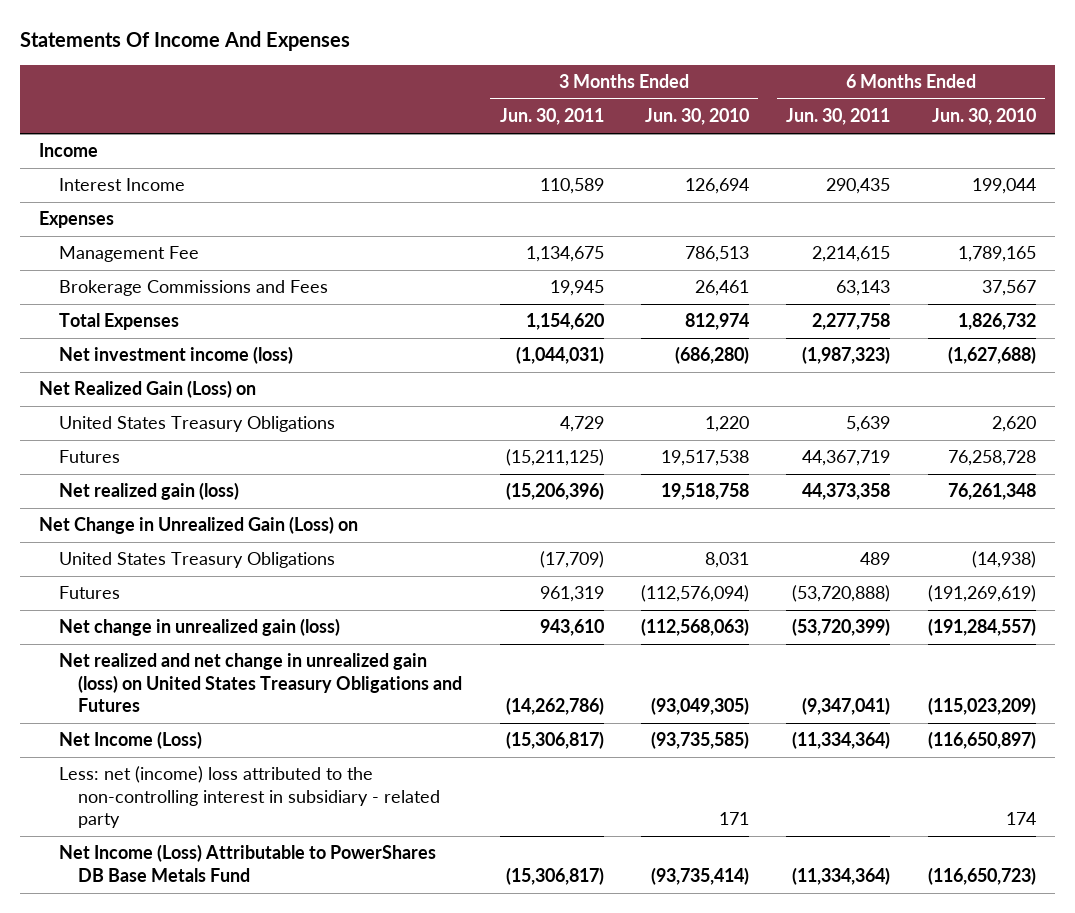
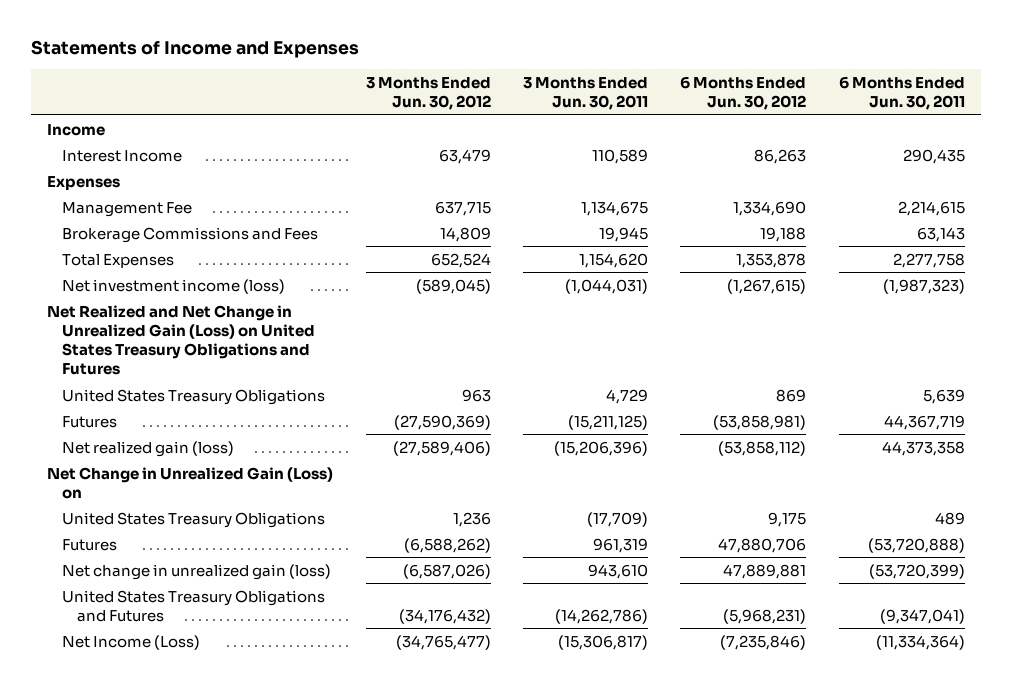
[20,31,351,52] Statements Of Income And Expenses -> [30,40,359,59] Statements of Income and Expenses
[645,108,750,126] Jun. 30, 2010 -> none
[931,108,1036,126] Jun. 30, 2010 -> none
none -> [365,77,491,111] 3 Months Ended Jun. 30, 2012
none -> [680,76,807,111] 6 Months Ended Jun. 30, 2012
[39,380,257,399] Net Realized Gain (Loss) on -> [47,304,316,376] Net Realized and Net Change in Unrealized Gain (Loss) on United States Treasury Obligations and Futures
[58,653,463,713] Net realized and net change in unrealized gain (loss) on United States Treasury Obligations and Futures -> [62,589,326,622] United States Treasury Obligations and Futures
[58,766,441,829] Less: net (income) loss attributed to the non-controlling interest in subsidiary - related party -> none
[58,844,436,882] Net Income (Loss) Attributable to PowerShares DB Base Metals Fund -> none

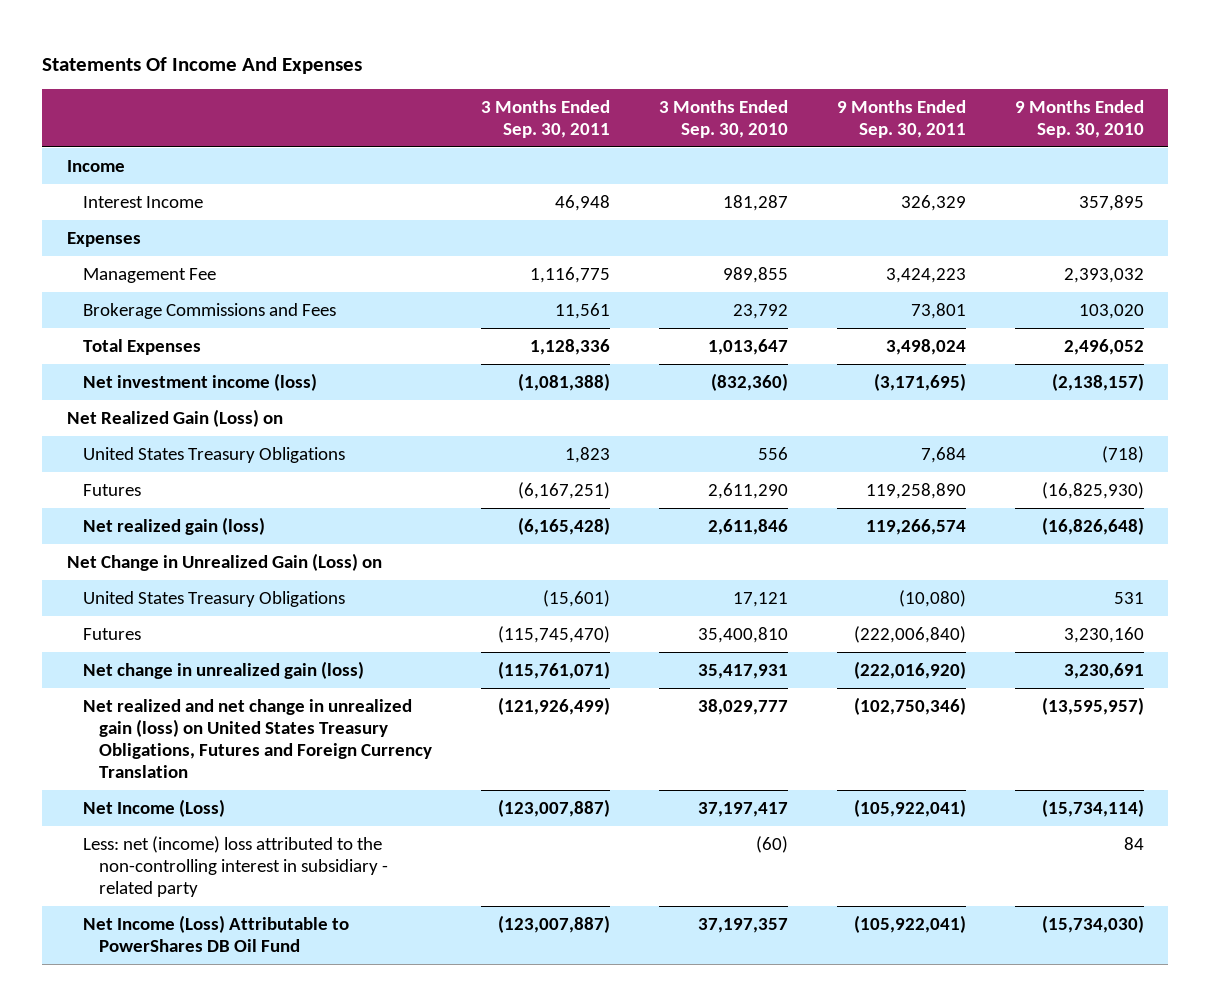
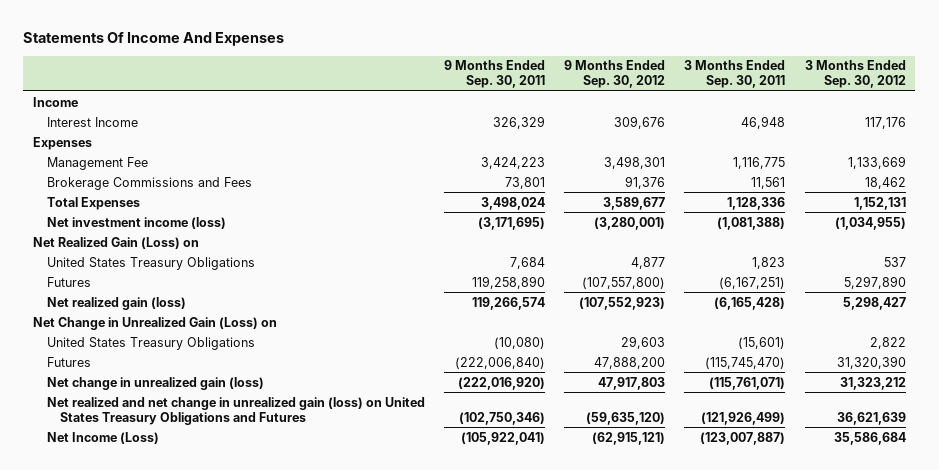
[658,99,788,139] 3 Months Ended Sep. 30, 2010 -> none
[1014,99,1144,139] 9 Months Ended Sep. 30, 2010 -> none
none -> [564,60,666,89] 9 Months Ended Sep. 30, 2012
none -> [804,60,906,89] 3 Months Ended Sep. 30, 2012
[82,698,432,779] Net realized and net change in unrealized gain (loss) on United States Treasury Obligations, Futures and Foreign Currency Translation -> [46,396,425,425] Net realized and net change in unrealized gain (loss) on United States Treasury Obligations and Futures
[82,835,388,898] Less: net (income) loss attributed to the non-controlling interest in subsidiary - related party -> none
[82,914,349,953] Net Income (Loss) Attributable to PowerShares DB Oil Fund -> none

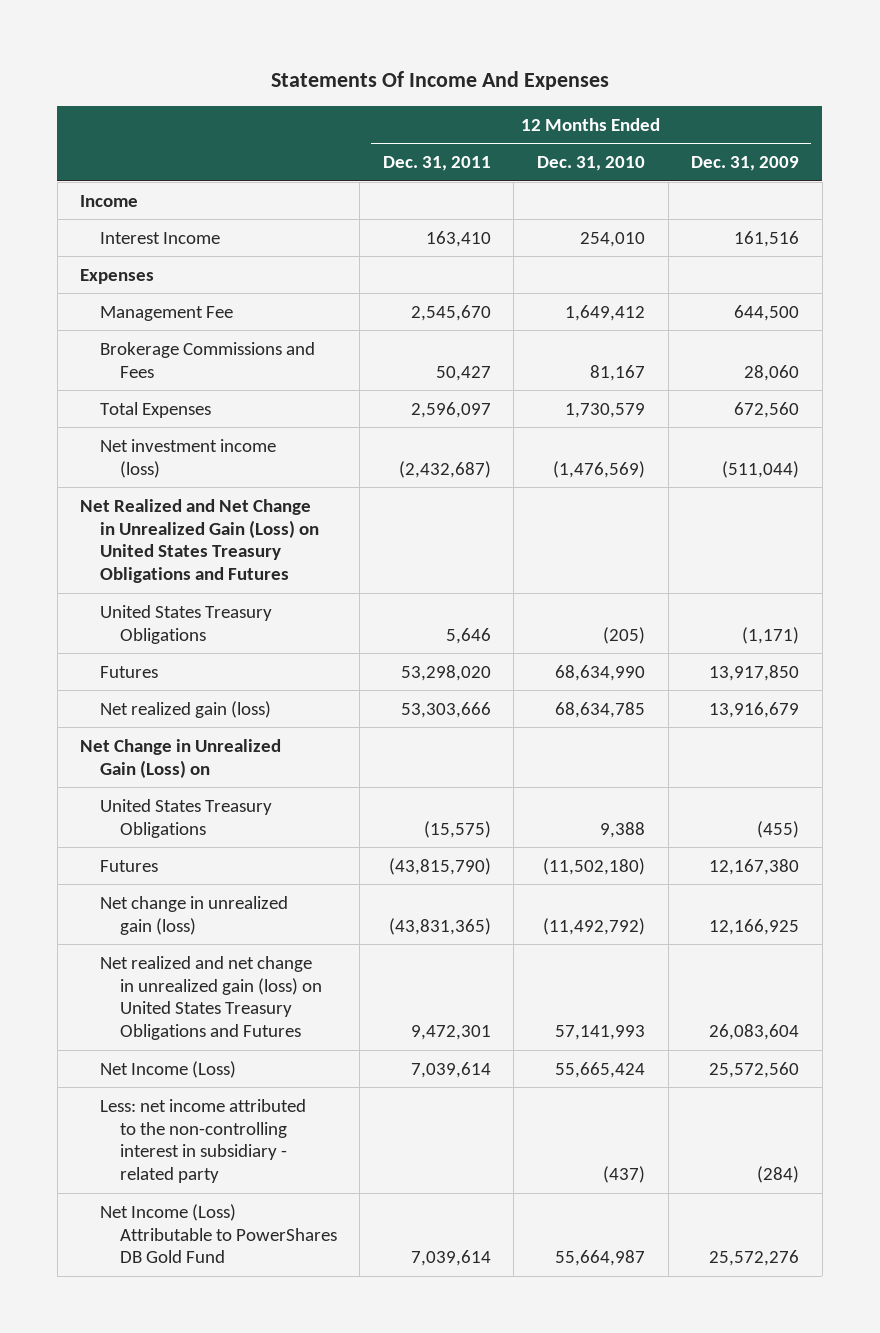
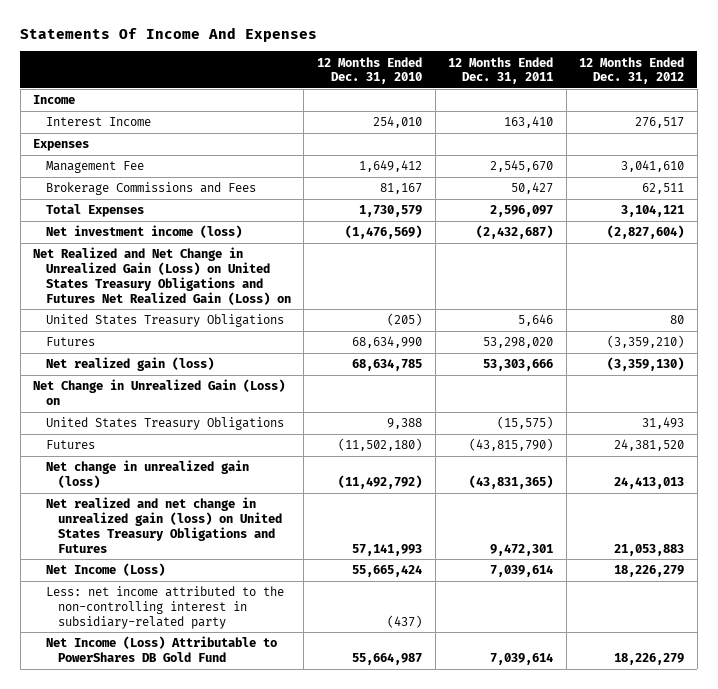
[691,156,800,172] Dec. 31, 2009 -> none
none -> [579,56,685,85] 12 Months Ended Dec. 31, 2012
[80,498,319,584] Net Realized and Net Change in Unrealized Gain (Loss) on United States Treasury Obligations and Futures -> [33,247,291,305] Net Realized and Net Change in Unrealized Gain (Loss) on United States Treasury Obligations and Futures Net Realized Gain (Loss) on
[99,1098,306,1184] Less: net income attributed to the non-controlling interest in subsidiary - related party -> [45,586,284,629] Less: net income attributed to the non-controlling interest in subsidiary-related party

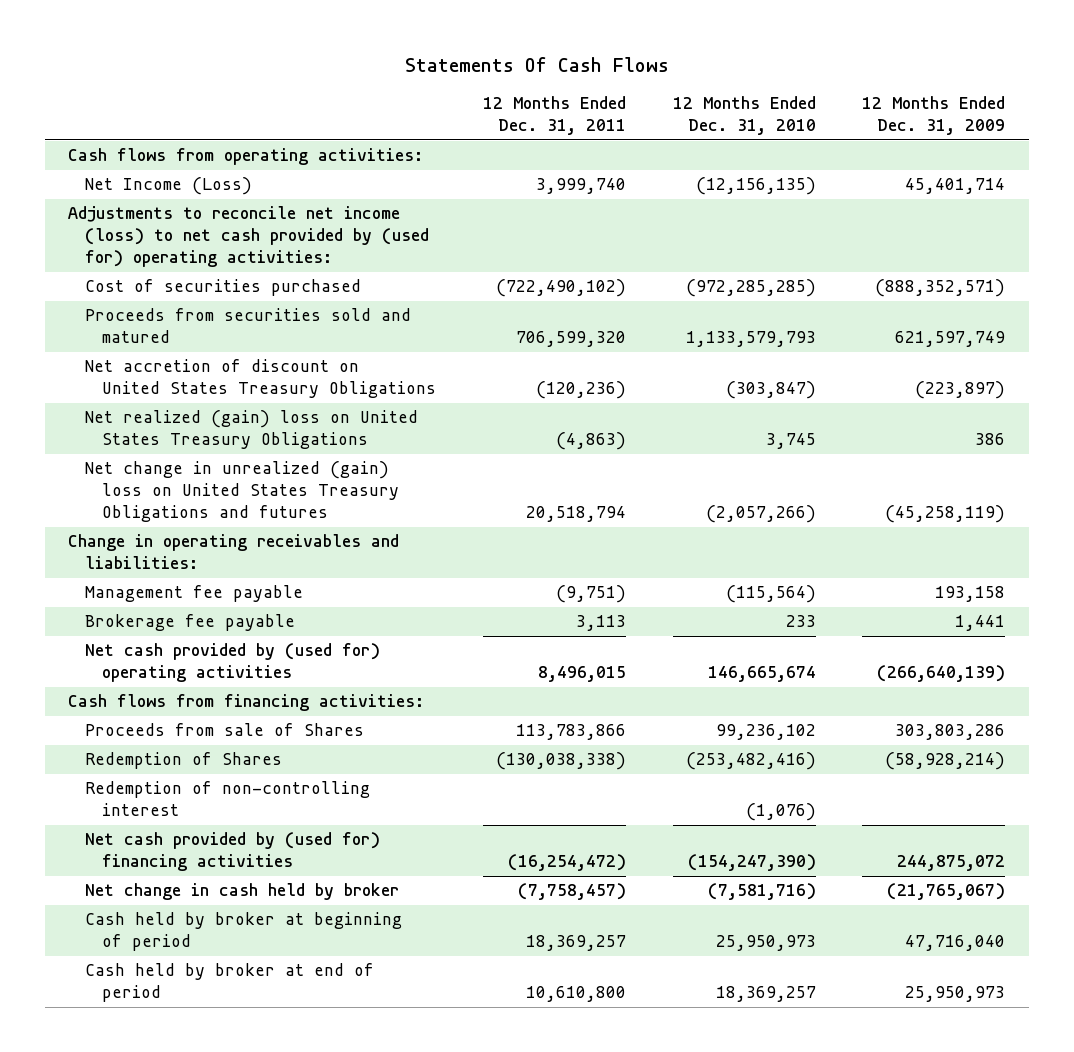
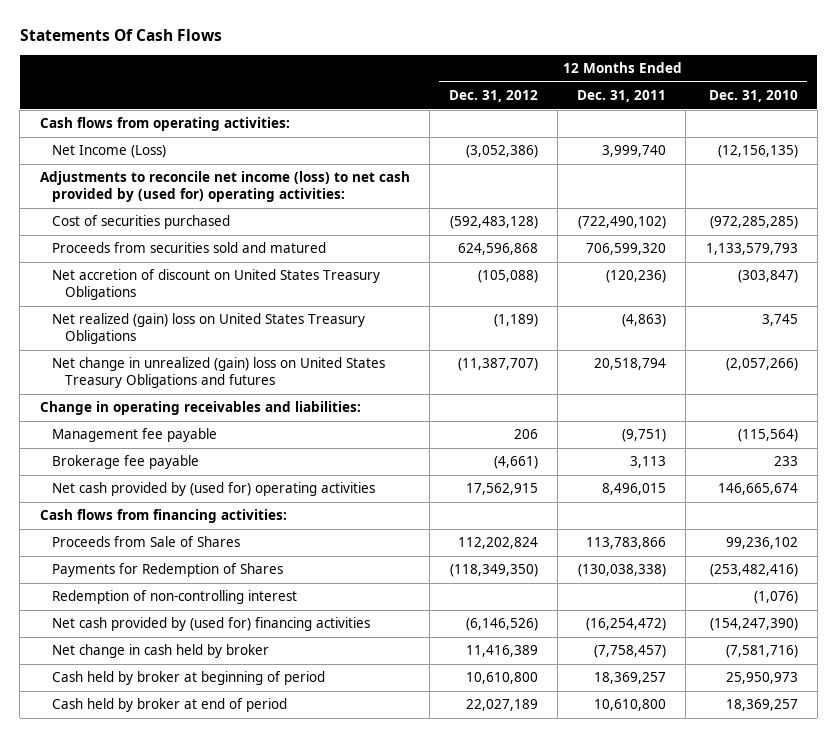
[862,96,1006,136] 12 Months Ended Dec. 31, 2009 -> none
none -> [448,90,538,103] Dec. 31, 2012
[85,723,365,737] Proceeds from sale of Shares -> [52,536,241,548] Proceeds from Sale of Shares
[85,752,283,770] Redemption of Shares -> [52,563,284,578] Payments for Redemption of Shares

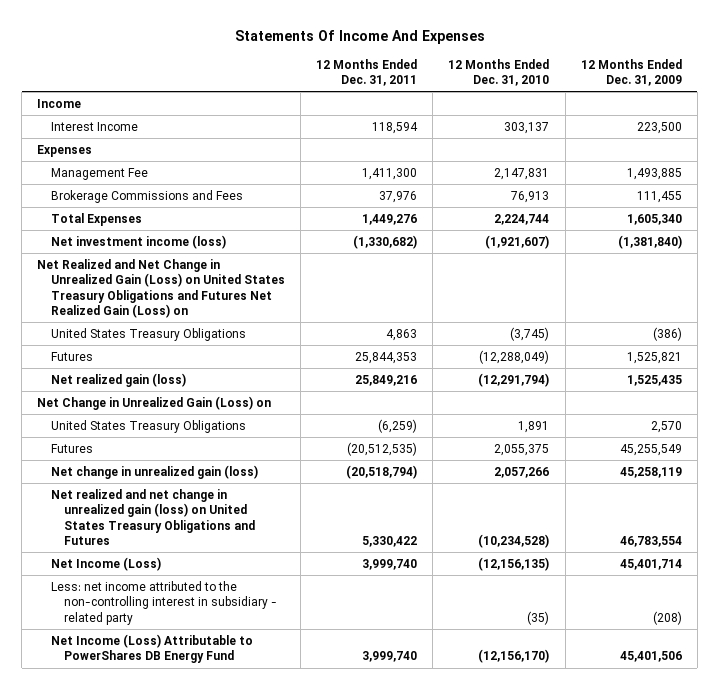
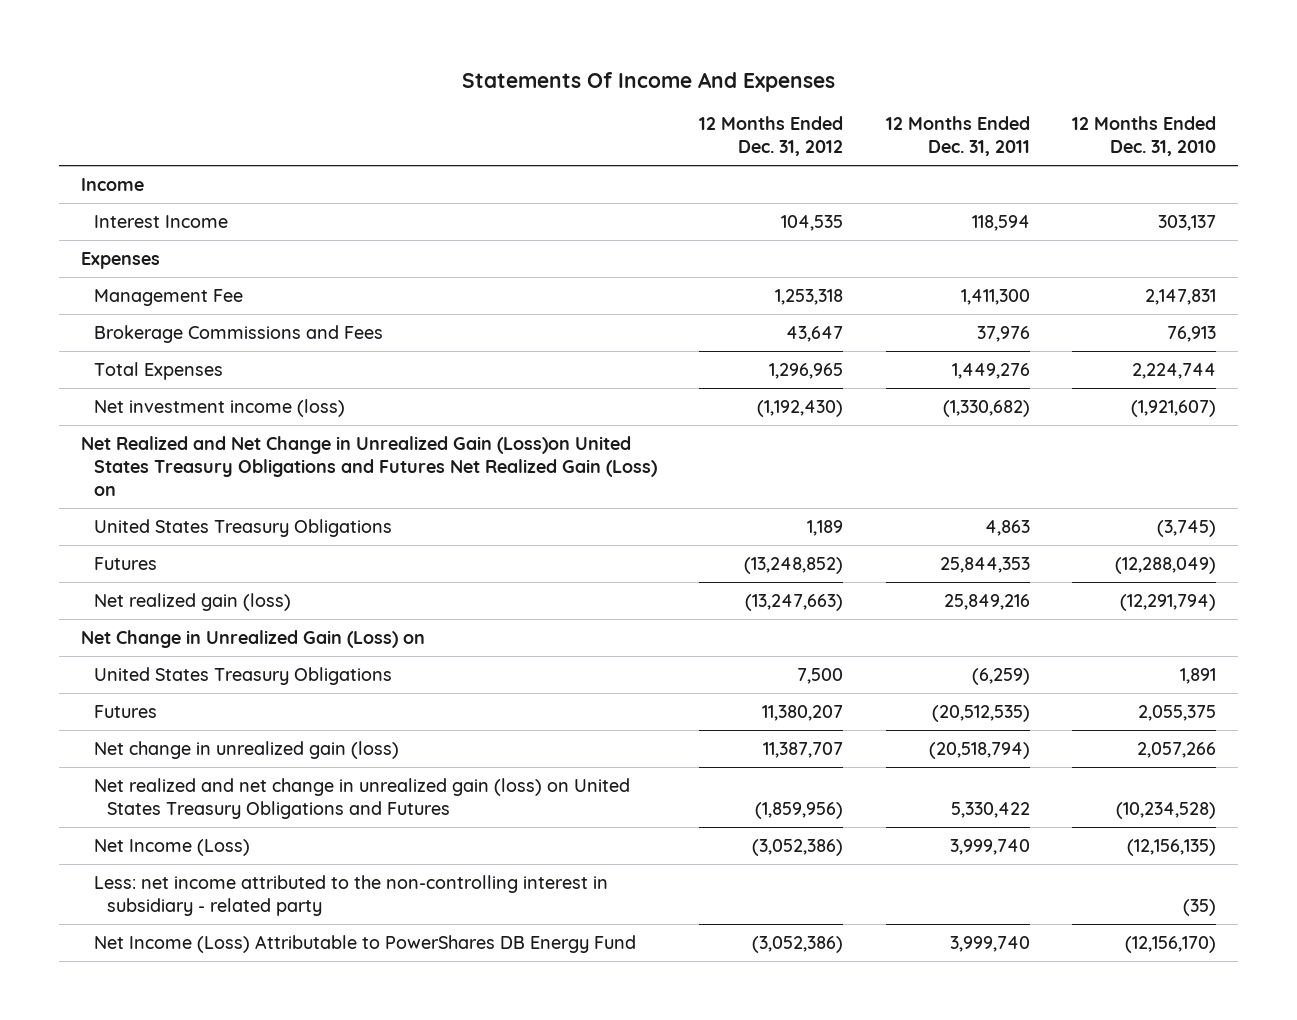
[580,58,682,87] 12 Months Ended Dec. 31, 2009 -> none
none -> [699,116,844,157] 12 Months Ended Dec. 31, 2012
[37,258,285,318] Net Realized and Net Change in Unrealized Gain (Loss) on United States Treasury Obligations and Futures Net Realized Gain (Loss) on -> [80,435,657,497] Net Realized and Net Change in Unrealized Gain (Loss)on United States Treasury Obligations and Futures Net Realized Gain (Loss) on

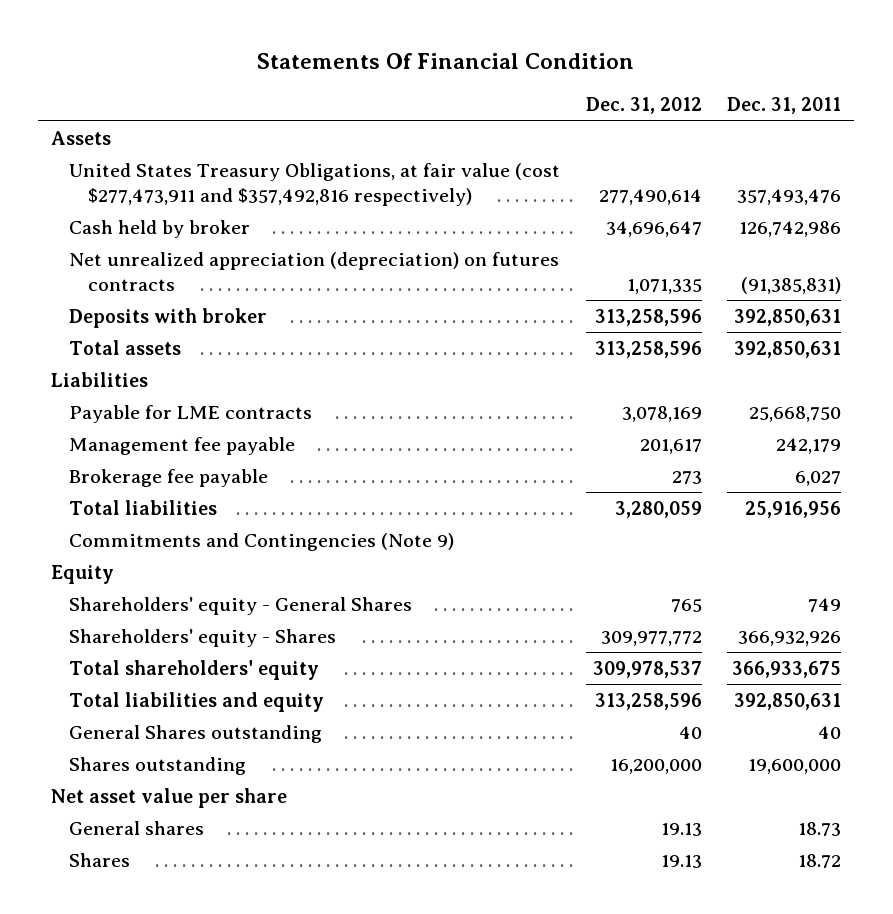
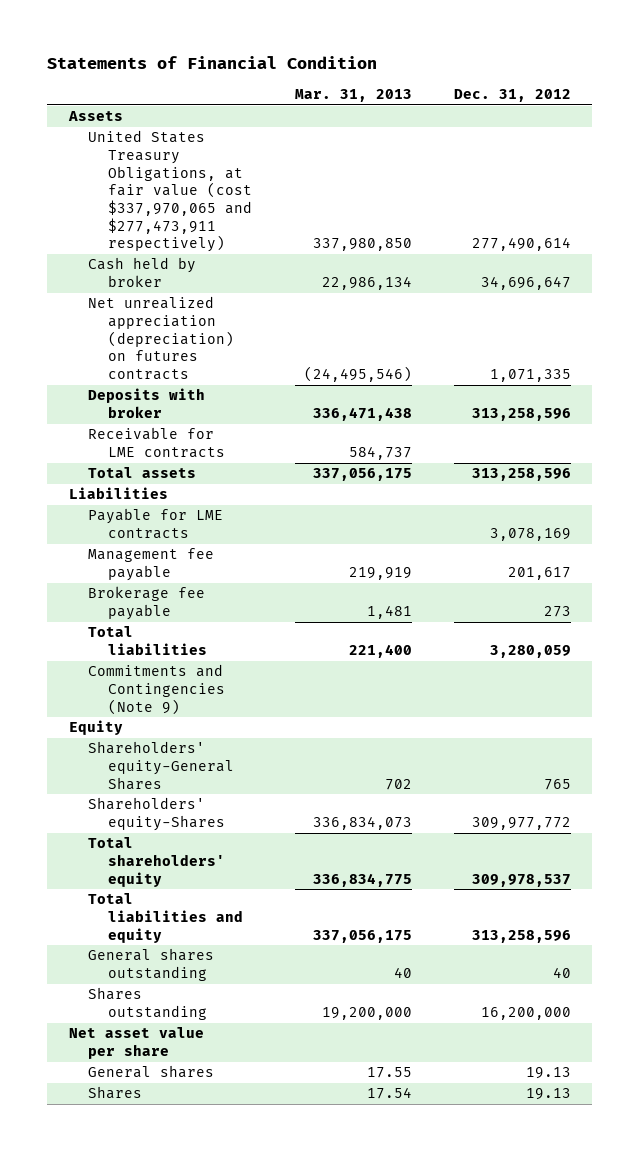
[257,52,635,69] Statements Of Financial Condition -> [47,56,378,70] Statements of Financial Condition
[727,97,842,115] Dec. 31, 2011 -> none
none -> [294,88,412,102] Mar. 31, 2013
[69,162,561,206] United States Treasury Obligations, at fair value (cost $277,473,911 and $357,492,816 respectively) -> [88,130,253,253] United States Treasury Obligations, at fair value (cost $337,970,065 and $277,473,911 respectively)
none -> [88,427,226,459] Receivable for LME contracts
[69,596,413,615] Shareholders' equity - General Shares -> [88,741,235,790] Shareholders' equity-General Shares
[69,628,337,647] Shareholders' equity - Shares -> [88,797,226,832] Shareholders' equity-Shares
[69,724,323,743] General Shares outstanding -> [88,948,215,982] General shares outstanding

